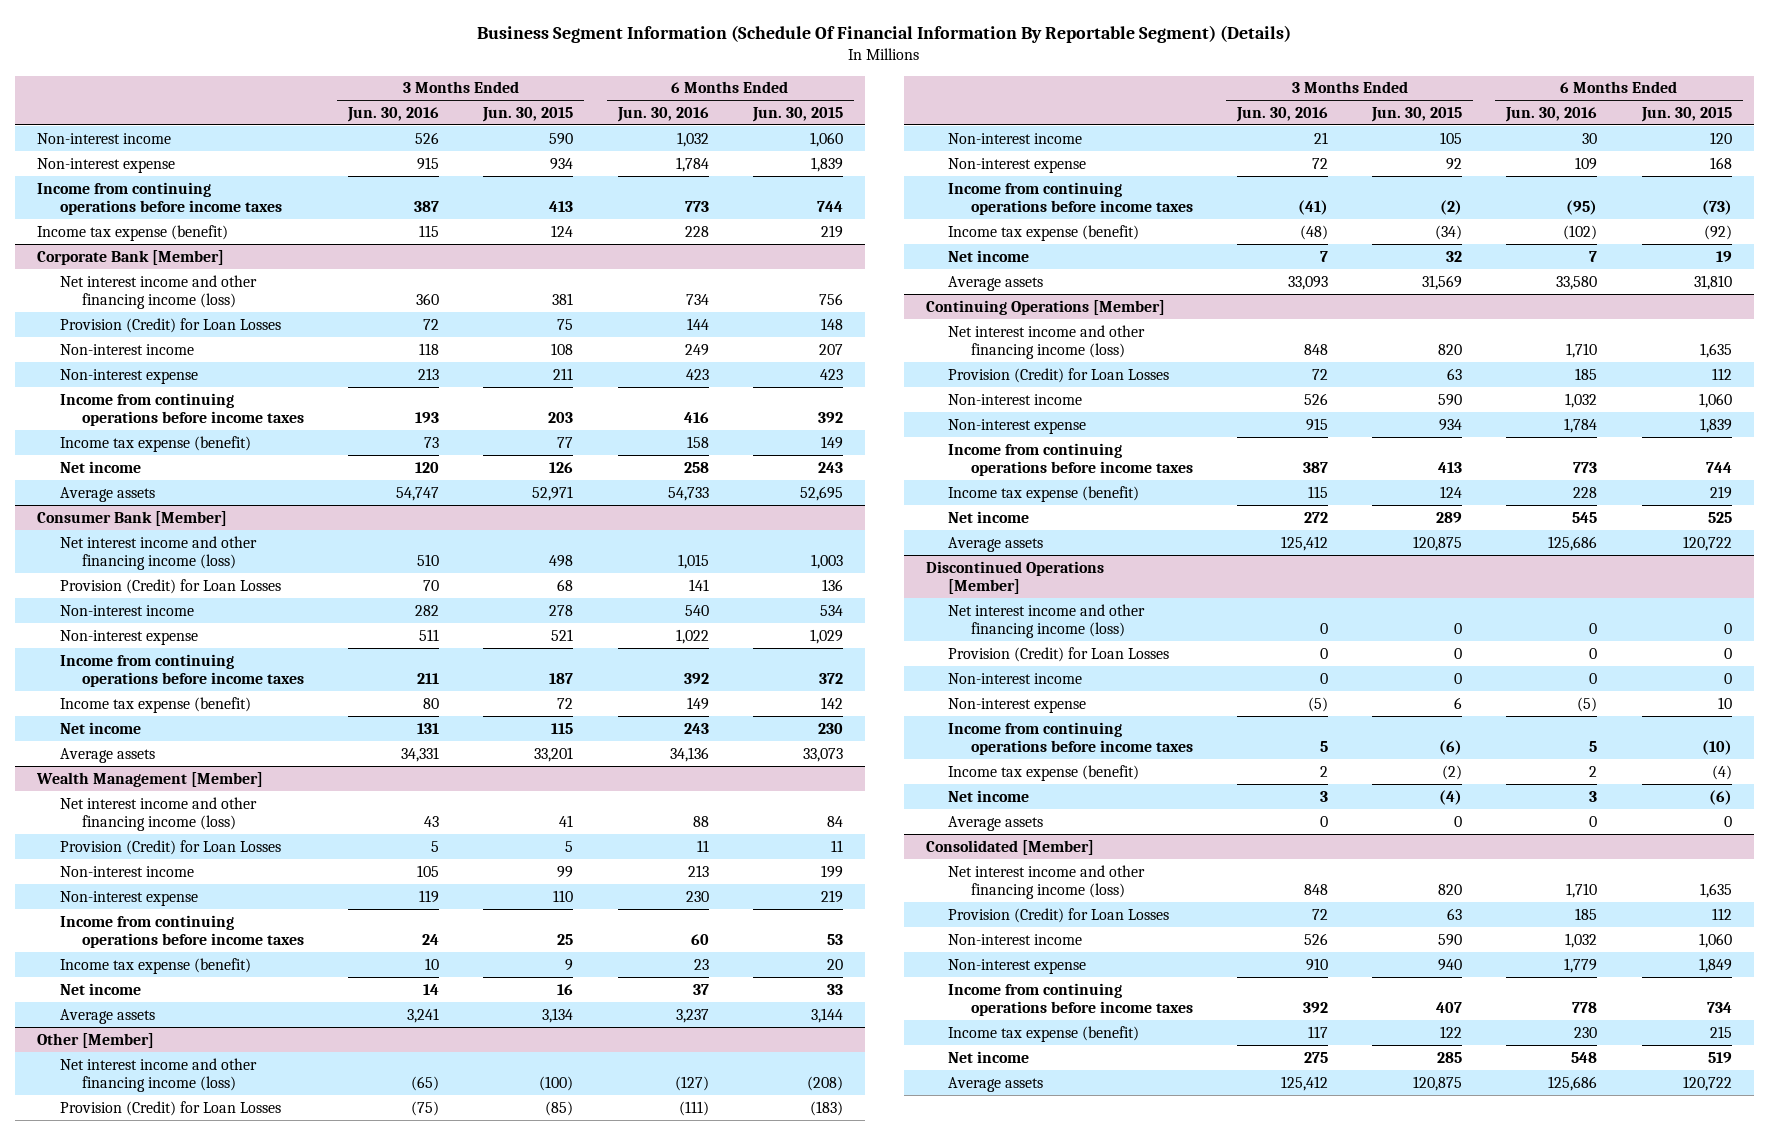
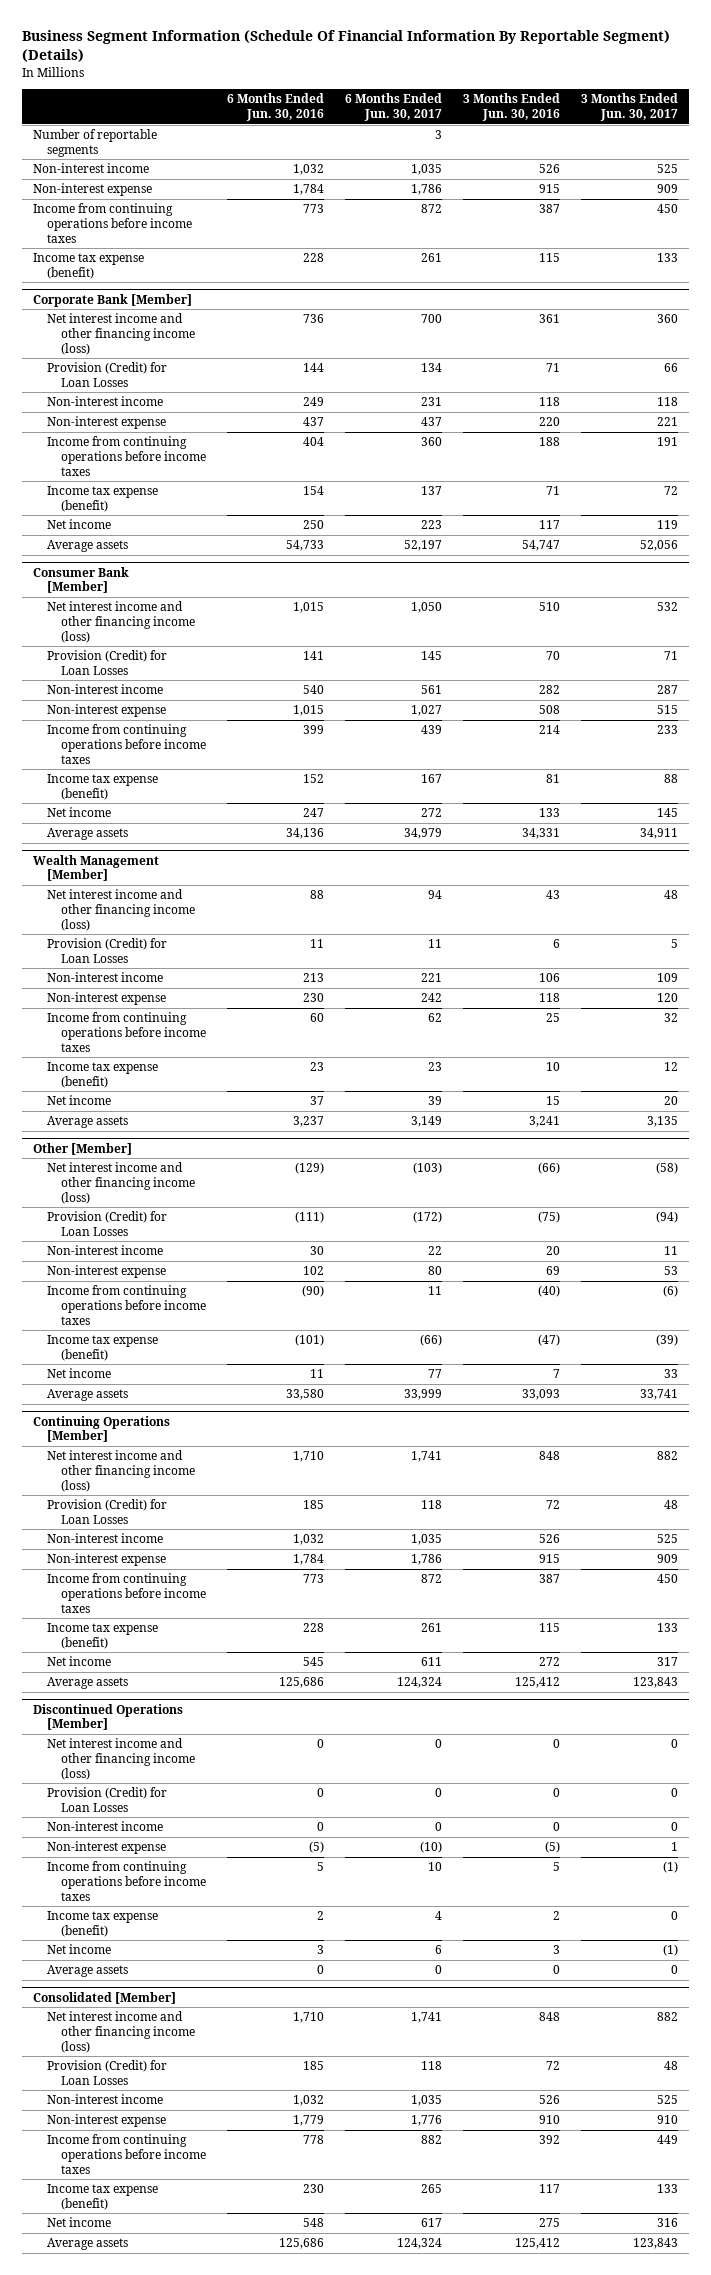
[482,106,574,122] Jun. 30, 2015 -> none
[751,106,843,122] Jun. 30, 2015 -> none
none -> [344,93,442,122] 6 Months Ended Jun. 30, 2017
none -> [581,93,679,122] 3 Months Ended Jun. 30, 2017
none -> [32,129,157,158] Number of reportable segments
[416,293,440,306] 360 -> [539,314,561,324] 361
[685,294,709,306] 734 -> [302,314,324,324] 736
[423,318,440,330] 72 -> [546,363,561,373] 71
[418,367,440,380] 213 -> [539,417,561,427] 220
[685,368,709,380] 423 -> [302,417,324,427] 437
[415,412,440,424] 193 -> [539,437,561,447] 188
[683,412,709,424] 416 -> [302,437,324,447] 404
[424,436,440,448] 73 -> [546,486,561,496] 71
[686,435,709,448] 158 -> [302,486,324,496] 154
[415,461,440,473] 120 -> [539,520,561,530] 117
[683,461,709,473] 258 -> [302,520,324,530] 250
[419,628,440,641] 511 -> [539,705,561,715] 508
[675,628,709,644] 1,022 -> [292,705,324,717] 1,015
[417,673,440,685] 211 -> [539,725,561,735] 214
[683,673,709,685] 392 -> [302,725,324,735] 399
[423,697,440,709] 80 -> [546,774,561,784] 81
[686,696,709,710] 149 -> [302,774,324,784] 152
[417,722,440,734] 131 -> [539,808,561,818] 133
[683,722,709,734] 243 -> [302,808,324,818] 247
[431,840,440,852] 5 -> [553,939,561,949] 6
[417,864,440,877] 105 -> [539,973,561,983] 106
[419,889,440,903] 119 -> [539,993,561,1003] 118
[422,934,440,946] 24 -> [546,1013,561,1023] 25
[423,983,440,995] 14 -> [546,1096,561,1106] 15
[411,1076,440,1092] (65) -> [538,1162,561,1175] (66)
[674,1076,709,1092] (127) -> [294,1162,324,1175] (129)
[1314,131,1329,144] 21 -> [546,1246,561,1256] 20
[1312,157,1329,169] 72 -> [546,1266,561,1276] 69
[1575,156,1598,170] 109 -> [302,1266,324,1276] 102
[1298,200,1329,216] (41) -> [538,1285,561,1298] (40)
[1566,200,1598,216] (95) -> [301,1285,324,1298] (90)
[1300,224,1329,240] (48) -> [538,1334,561,1347] (47)
[1563,224,1598,240] (102) -> [294,1334,324,1347] (101)
[1589,250,1598,262] 7 -> [309,1369,324,1379] 11

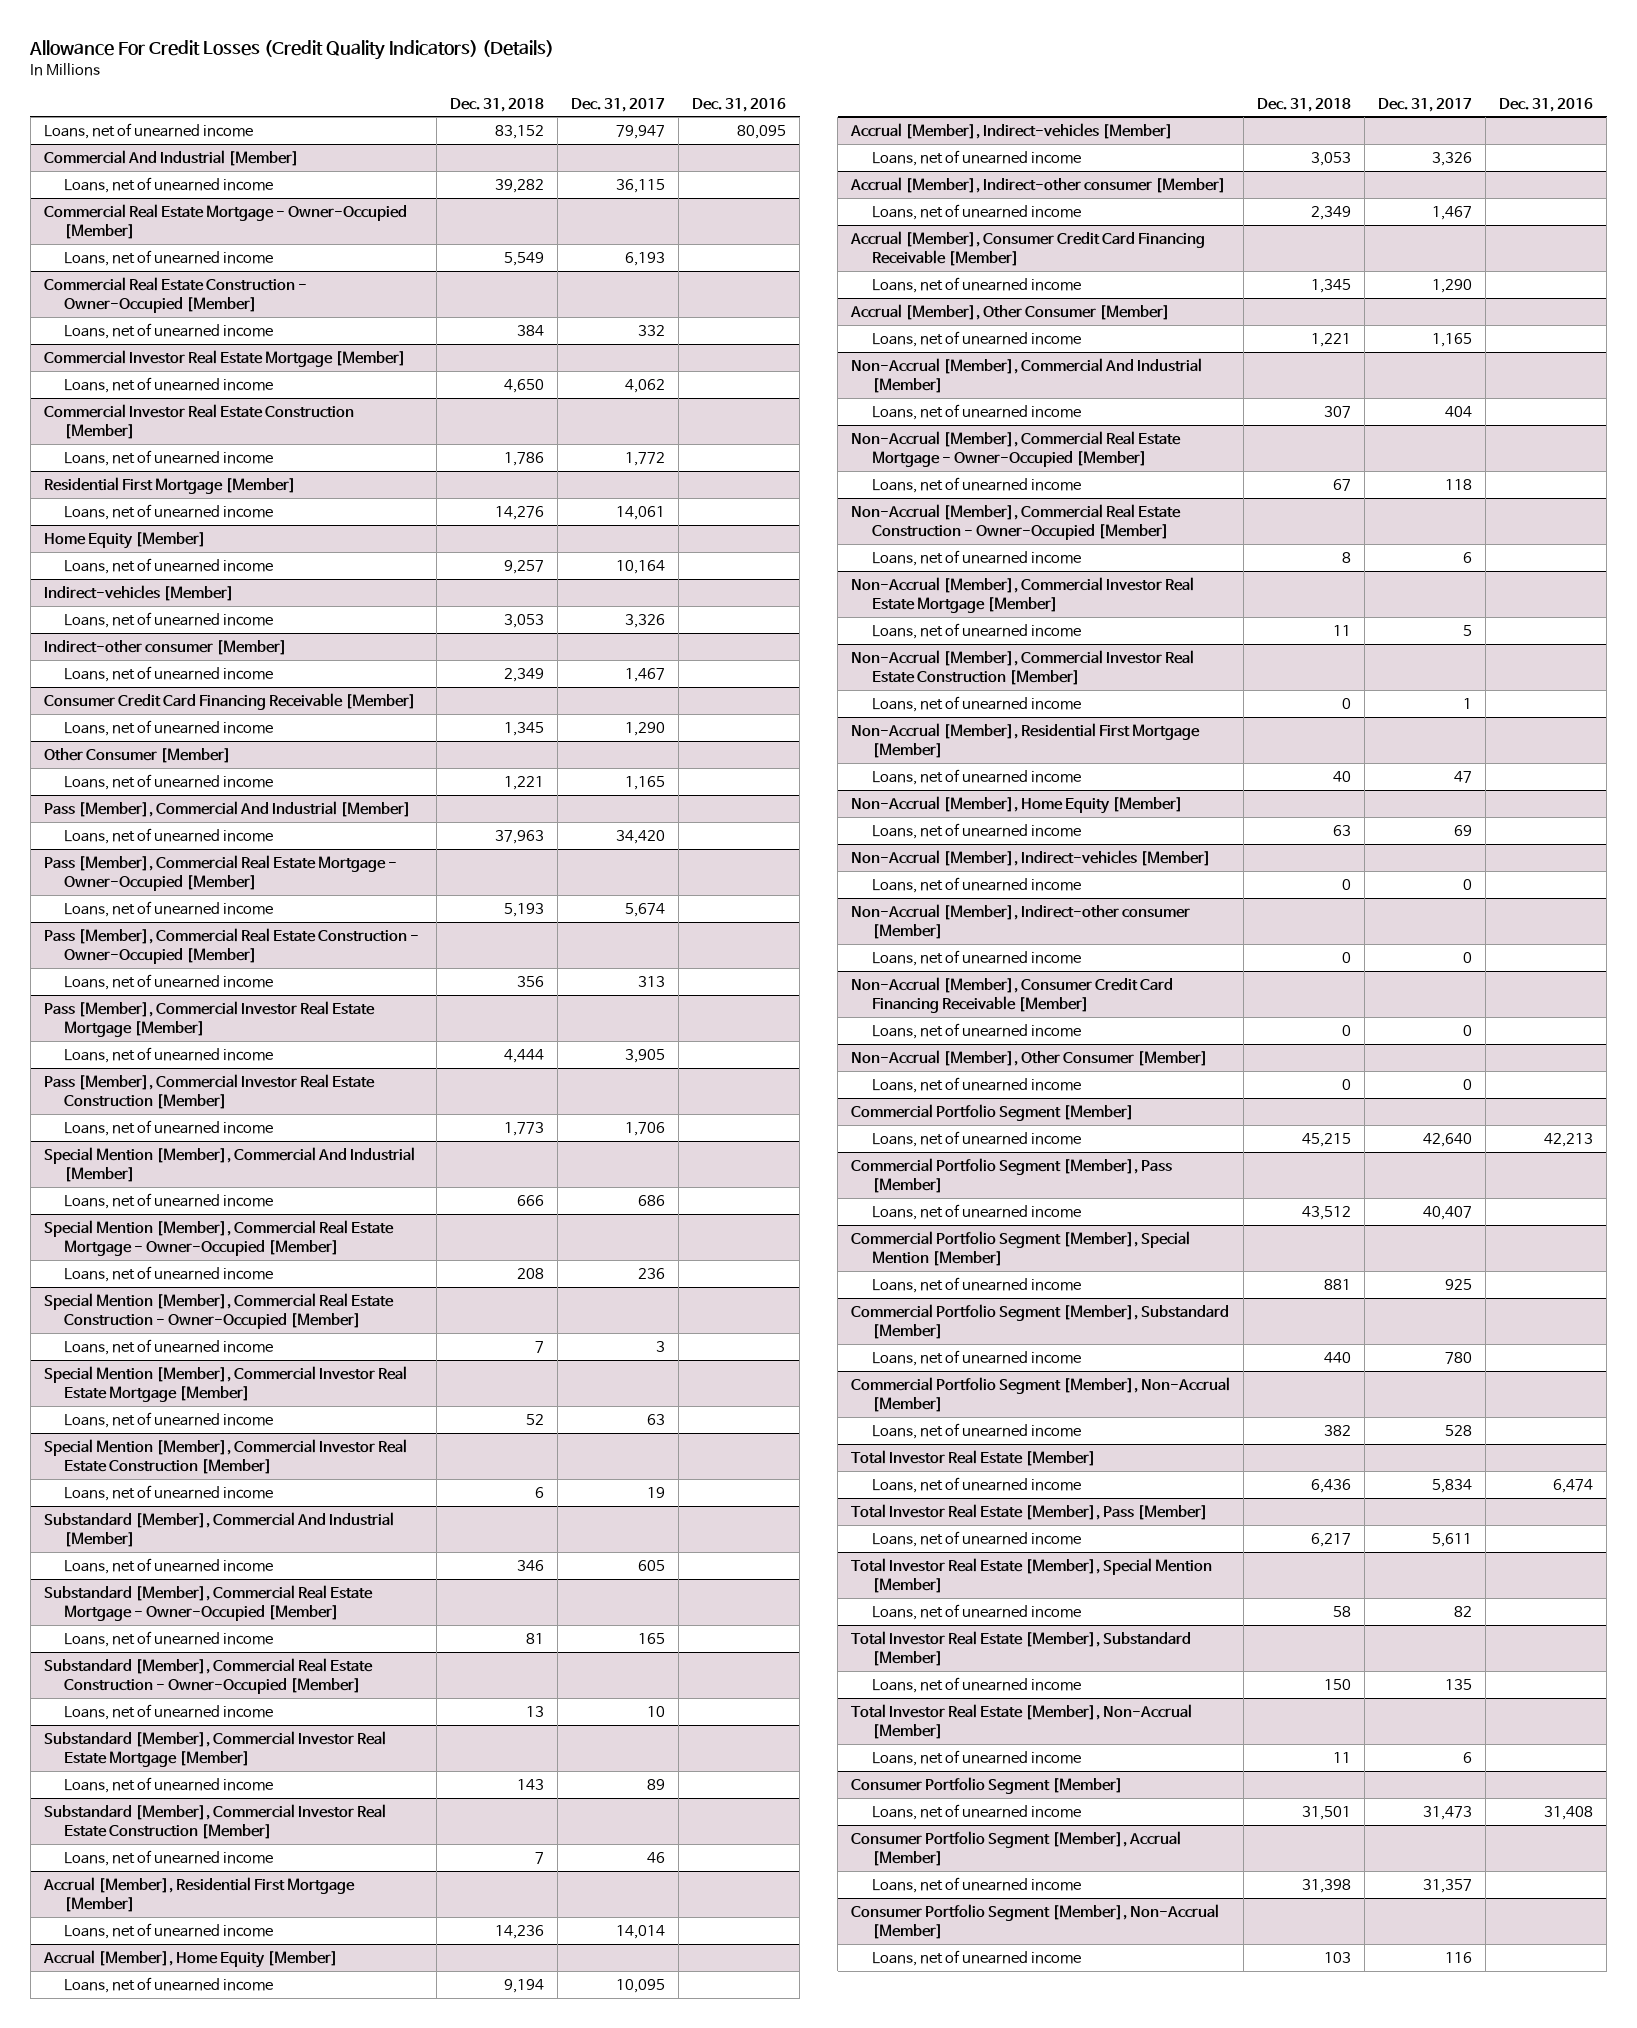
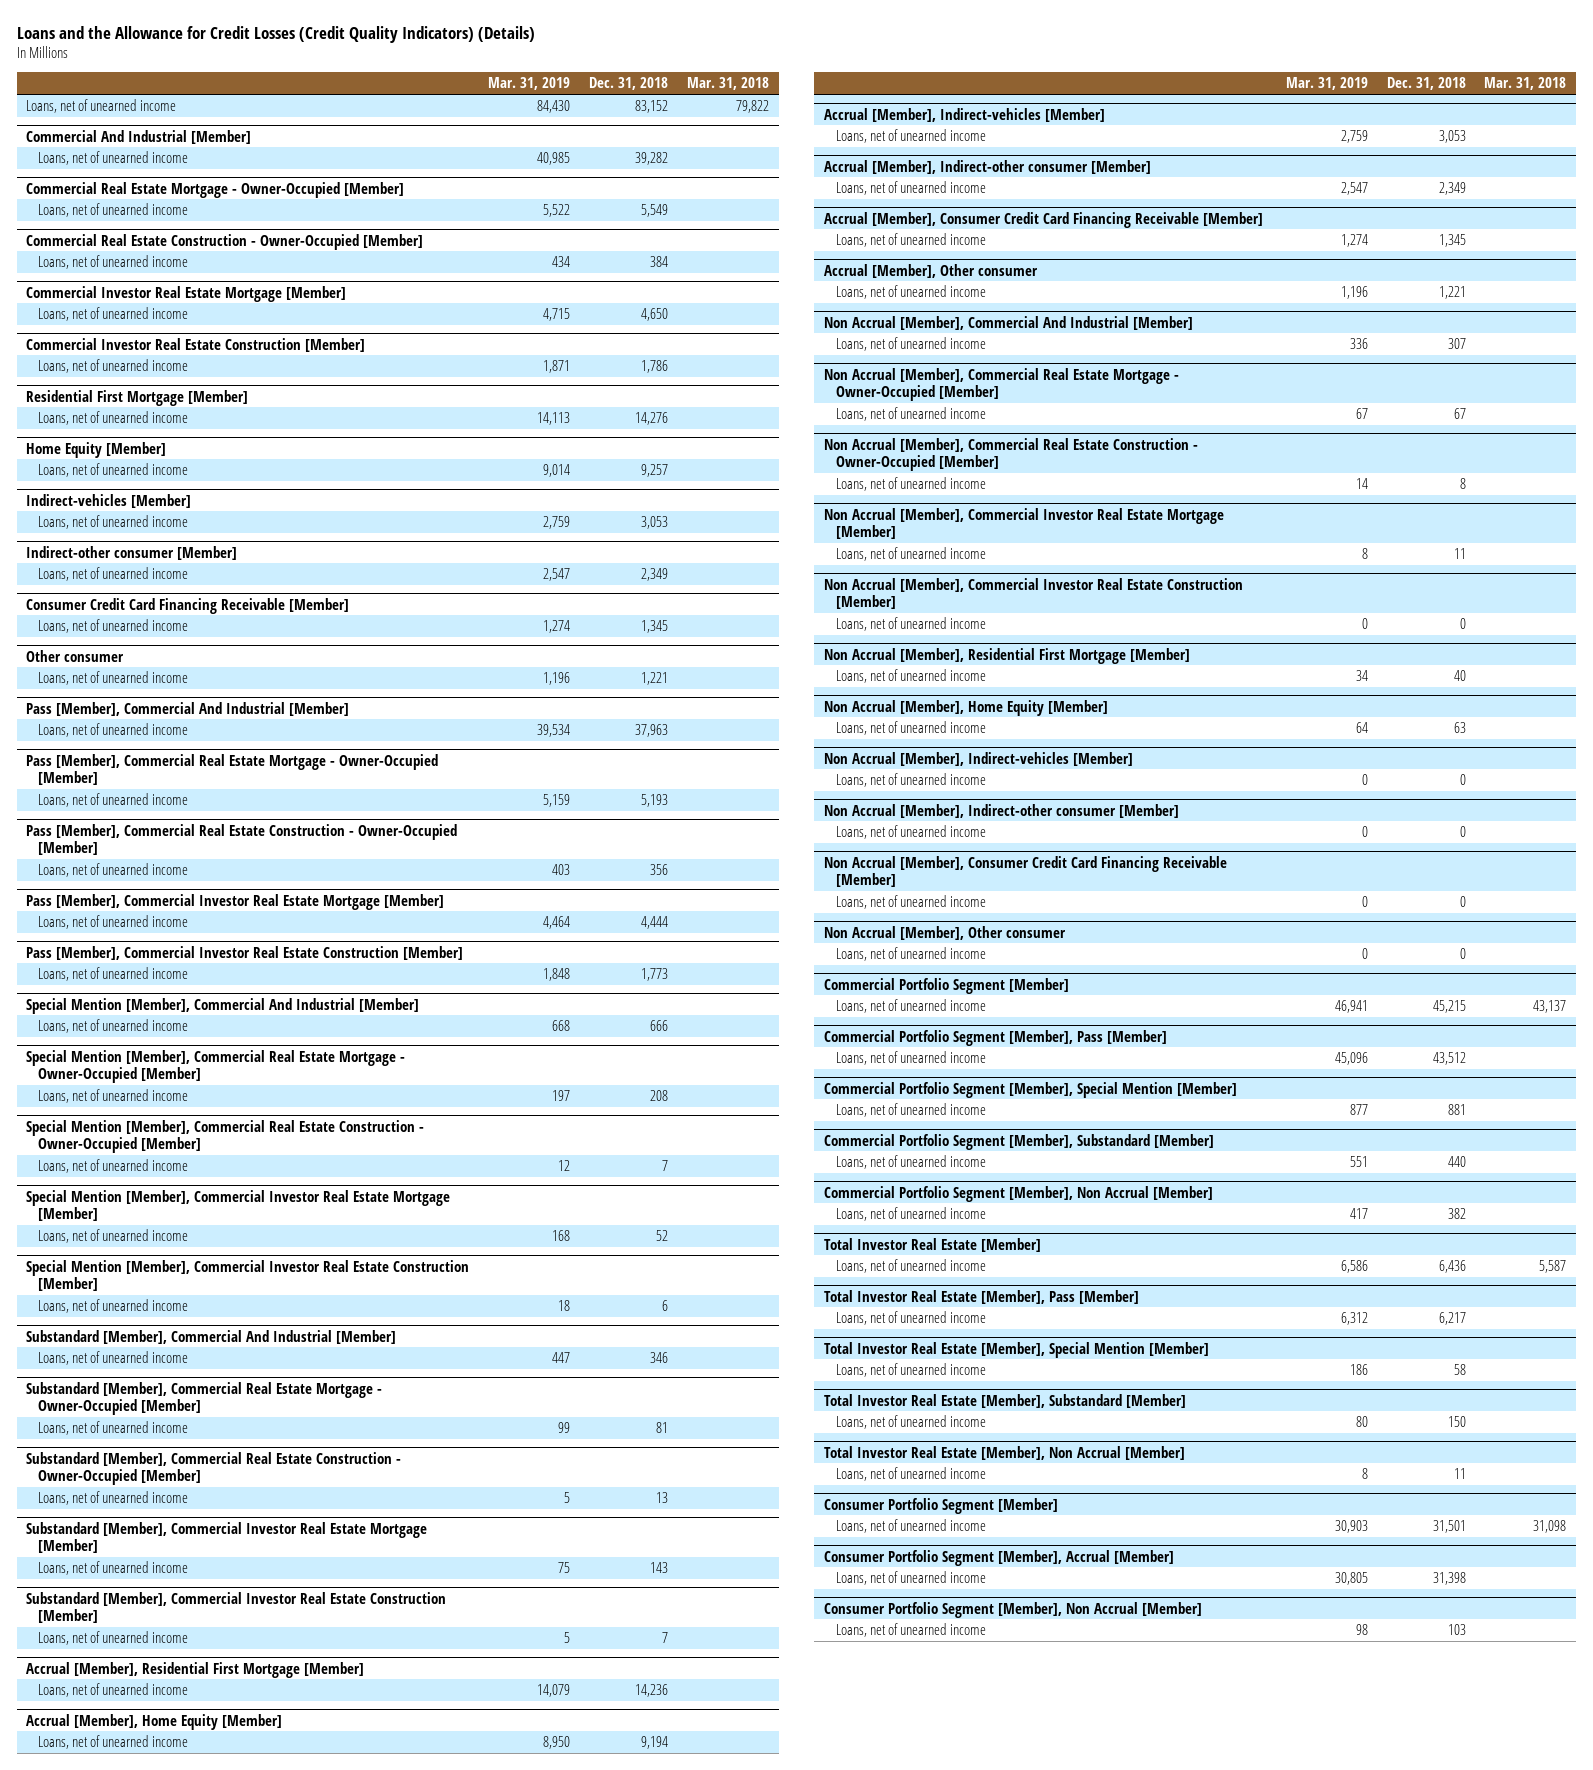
[29,39,555,60] Allowance For Credit Losses (Credit Quality Indicators) (Details) -> [16,25,535,43] Loans and the Allowance for Credit Losses (Credit Quality Indicators) (Details)
[570,97,665,112] Dec. 31, 2017 -> none
[692,97,787,112] Dec. 31, 2016 -> none
none -> [488,77,571,91] Mar. 31, 2019
none -> [687,77,770,91] Mar. 31, 2018
[43,747,231,763] Other Consumer [Member] -> [26,649,125,662] Other consumer
[850,303,1171,320] Accrual [Member], Other Consumer [Member] -> [823,263,1038,278] Accrual [Member], Other consumer
[851,357,1203,394] Non-Accrual [Member], Commercial And Industrial [Member] -> [823,315,1193,330] Non Accrual [Member], Commercial And Industrial [Member]
[851,430,1182,468] Non-Accrual [Member], Commercial Real Estate Mortgage - Owner-Occupied [Member] -> [823,367,1179,402] Non Accrual [Member], Commercial Real Estate Mortgage - Owner-Occupied [Member]
[851,503,1182,541] Non-Accrual [Member], Commercial Real Estate Construction - Owner-Occupied [Member] -> [823,437,1198,472] Non Accrual [Member], Commercial Real Estate Construction - Owner-Occupied [Member]
[851,576,1195,614] Non-Accrual [Member], Commercial Investor Real Estate Mortgage [Member] -> [823,507,1224,540] Non Accrual [Member], Commercial Investor Real Estate Mortgage [Member]
[851,649,1195,686] Non-Accrual [Member], Commercial Investor Real Estate Construction [Member] -> [823,577,1243,610] Non Accrual [Member], Commercial Investor Real Estate Construction [Member]
[851,722,1201,759] Non-Accrual [Member], Residential First Mortgage [Member] -> [823,647,1190,664] Non Accrual [Member], Residential First Mortgage [Member]
[851,795,1184,814] Non-Accrual [Member], Home Equity [Member] -> [823,699,1108,716] Non Accrual [Member], Home Equity [Member]
[851,849,1212,866] Non-Accrual [Member], Indirect-vehicles [Member] -> [823,751,1133,766] Non Accrual [Member], Indirect-vehicles [Member]
[851,903,1191,940] Non-Accrual [Member], Indirect-other consumer [Member] -> [823,803,1179,818] Non Accrual [Member], Indirect-other consumer [Member]
[851,976,1174,1014] Non-Accrual [Member], Consumer Credit Card Financing Receivable [Member] -> [823,855,1227,888] Non Accrual [Member], Consumer Credit Card Financing Receivable [Member]
[851,1049,1209,1066] Non-Accrual [Member], Other Consumer [Member] -> [823,925,1066,940] Non Accrual [Member], Other consumer
[851,1376,1231,1413] Commercial Portfolio Segment [Member], Non-Accrual [Member] -> [823,1185,1213,1202] Commercial Portfolio Segment [Member], Non Accrual [Member]
[851,1703,1193,1740] Total Investor Real Estate [Member], Non-Accrual [Member] -> [823,1445,1185,1460] Total Investor Real Estate [Member], Non Accrual [Member]
[851,1903,1220,1940] Consumer Portfolio Segment [Member], Non-Accrual [Member] -> [823,1601,1202,1618] Consumer Portfolio Segment [Member], Non Accrual [Member]

